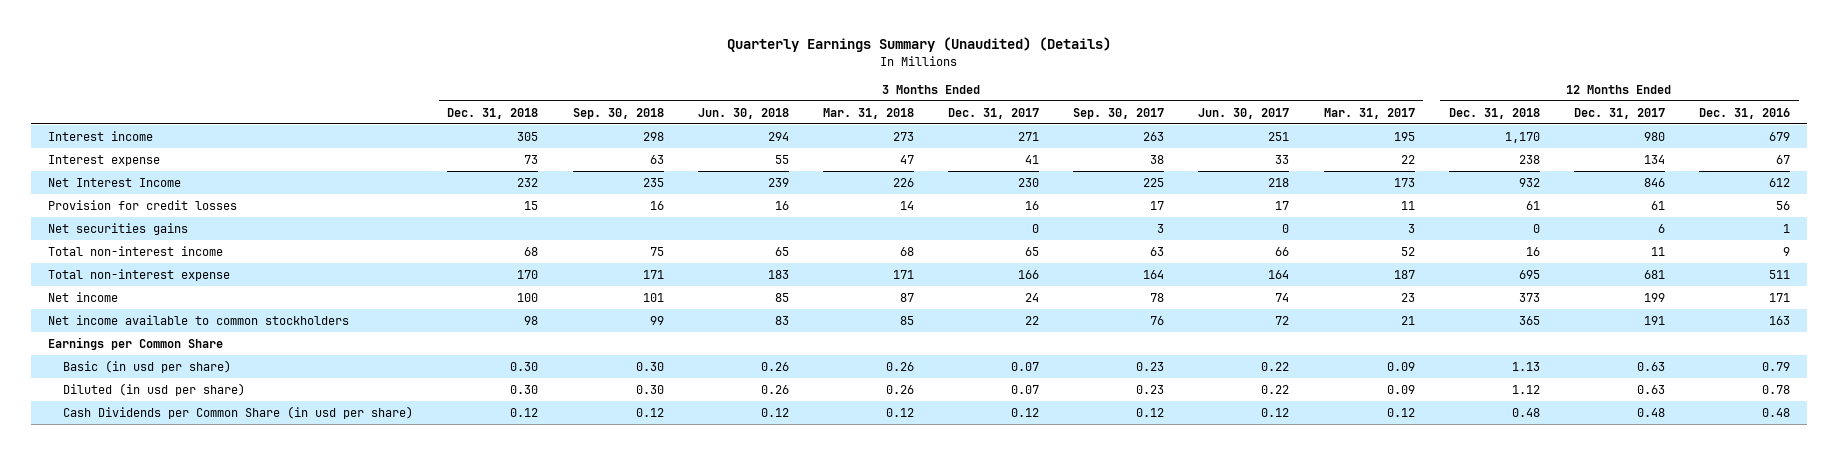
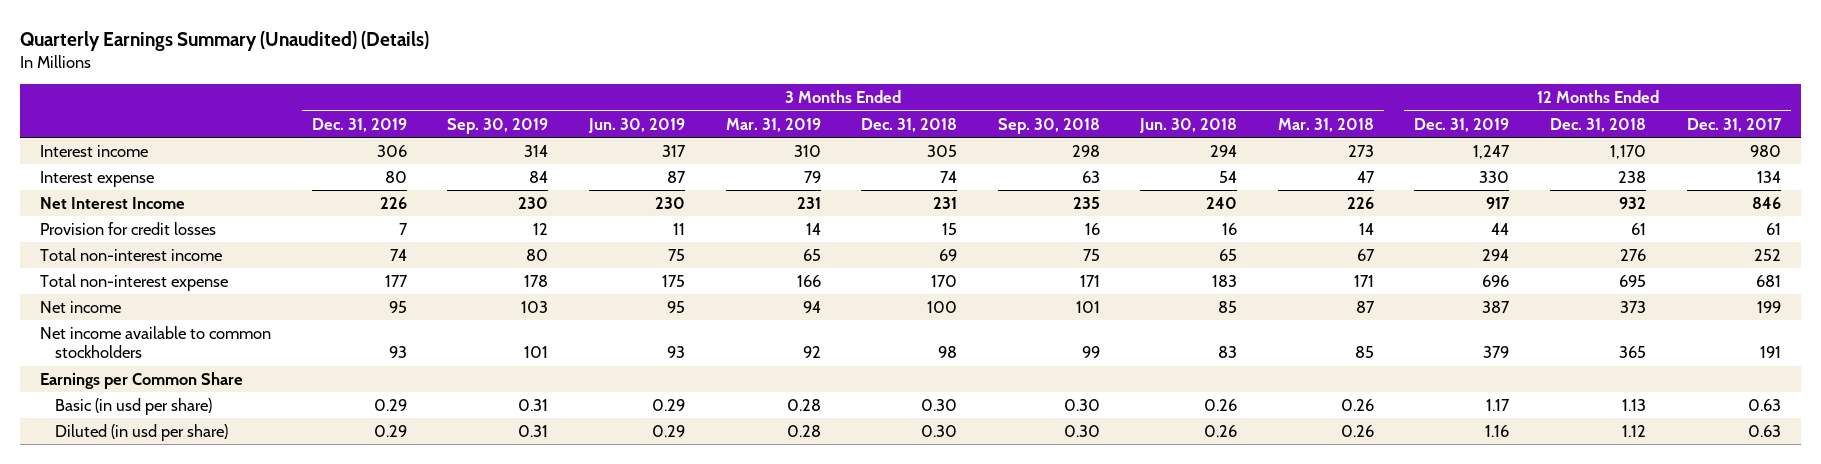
[948,107,1040,119] Dec. 31, 2017 -> none
[1073,107,1165,119] Sep. 30, 2017 -> none
[1198,107,1290,119] Jun. 30, 2017 -> none
[1323,107,1415,119] Mar. 31, 2017 -> none
[1699,107,1791,119] Dec. 31, 2016 -> none
none -> [311,117,407,132] Dec. 31, 2019
none -> [447,117,549,134] Sep. 30, 2019
none -> [588,117,686,133] Jun. 30, 2019
none -> [725,117,821,132] Mar. 31, 2019
none -> [1414,117,1510,132] Dec. 31, 2019
[524,154,539,164] 73 -> [940,171,958,184] 74
[774,154,789,164] 55 -> [1219,171,1238,184] 54
[517,177,539,187] 232 -> [933,197,958,210] 231
[767,177,789,187] 239 -> [1206,197,1238,210] 240
[47,222,188,235] Net securities gains -> none
[524,246,539,256] 68 -> [939,249,958,262] 69
[899,246,914,256] 68 -> [1356,249,1375,262] 67
[1525,246,1540,256] 16 -> [1620,249,1647,262] 276
[1650,246,1665,256] 11 -> [1753,249,1781,262] 252
[63,405,414,419] Cash Dividends per Common Share (in usd per share) -> none

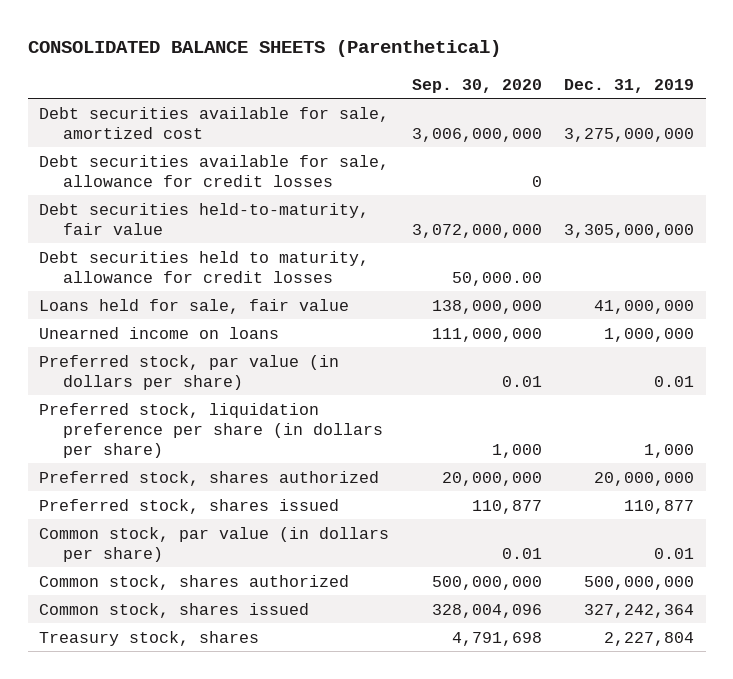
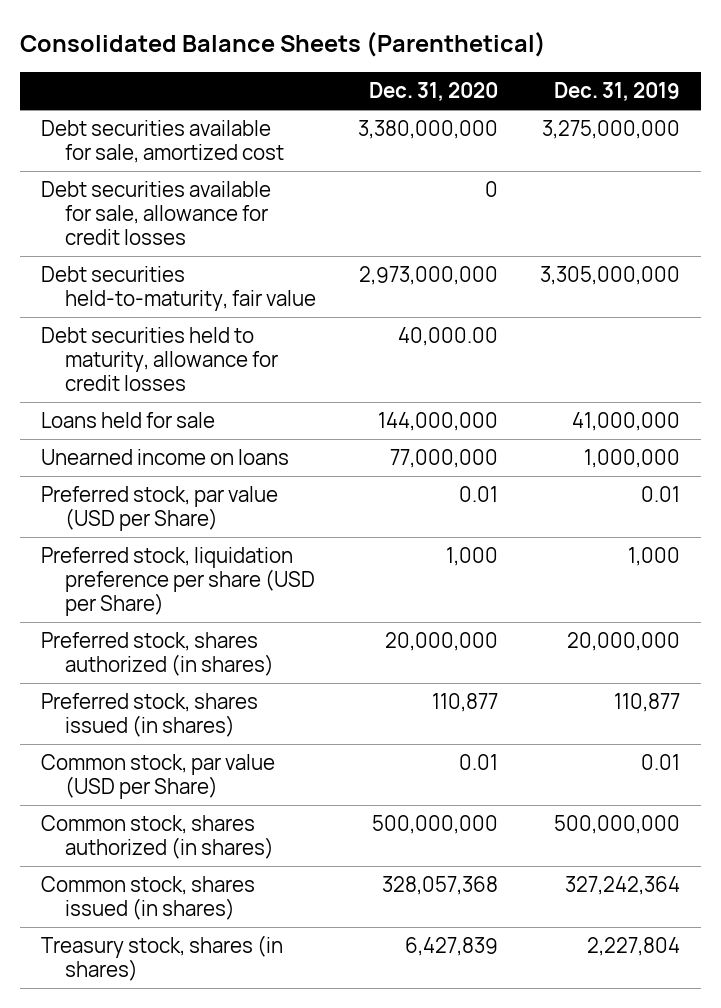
[27,40,501,58] CONSOLIDATED BALANCE SHEETS (Parenthetical) -> [20,31,547,57] Consolidated Balance Sheets (Parenthetical)
[411,78,542,93] Sep. 30, 2020 -> none
none -> [369,82,499,102] Dec. 31, 2020
[38,298,349,314] Loans held for sale, fair value -> [41,412,216,429] Loans held for sale
[38,354,339,390] Preferred stock, par value (in dollars per share) -> [41,486,279,532] Preferred stock, par value (USD per Share)
[38,402,383,458] Preferred stock, liquidation preference per share (in dollars per share) -> [41,547,316,617] Preferred stock, liquidation preference per share (USD per Share)
[38,470,379,486] Preferred stock, shares authorized -> [41,632,275,677] Preferred stock, shares authorized (in shares)
[38,498,339,514] Preferred stock, shares issued -> [41,693,259,738] Preferred stock, shares issued (in shares)
[38,526,389,562] Common stock, par value (in dollars per share) -> [41,754,276,800] Common stock, par value (USD per Share)
[38,574,349,590] Common stock, shares authorized -> [41,815,275,860] Common stock, shares authorized (in shares)
[38,602,309,618] Common stock, shares issued -> [41,876,256,921] Common stock, shares issued (in shares)
[38,630,259,646] Treasury stock, shares -> [41,935,284,982] Treasury stock, shares (in shares)

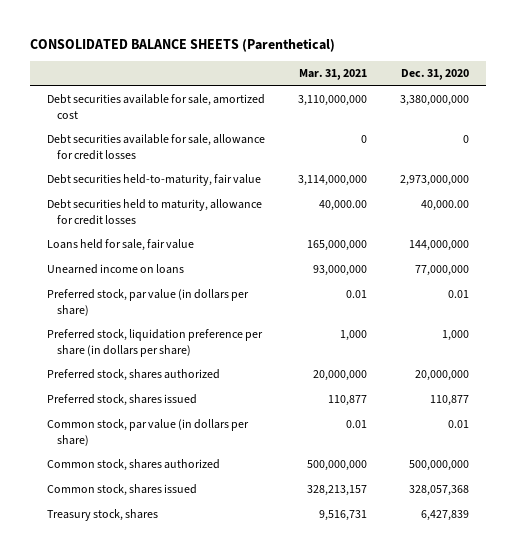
[20,31,547,57] Consolidated Balance Sheets (Parenthetical) -> [29,37,335,52] CONSOLIDATED BALANCE SHEETS (Parenthetical)
[553,82,680,102] Dec. 31, 2019 -> none
none -> [298,69,367,81] Mar. 31, 2021
[41,412,216,429] Loans held for sale -> [46,239,194,252] Loans held for sale, fair value
[41,486,279,532] Preferred stock, par value (USD per Share) -> [46,289,249,316] Preferred stock, par value (in dollars per share)
[41,547,316,617] Preferred stock, liquidation preference per share (USD per Share) -> [46,329,263,357] Preferred stock, liquidation preference per share (in dollars per share)
[41,632,275,677] Preferred stock, shares authorized (in shares) -> [46,369,220,382] Preferred stock, shares authorized
[41,693,259,738] Preferred stock, shares issued (in shares) -> [46,394,197,407] Preferred stock, shares issued
[41,754,276,800] Common stock, par value (USD per Share) -> [46,419,249,446] Common stock, par value (in dollars per share)
[41,815,275,860] Common stock, shares authorized (in shares) -> [46,459,220,472] Common stock, shares authorized
[41,876,256,921] Common stock, shares issued (in shares) -> [46,484,197,497] Common stock, shares issued
[41,935,284,982] Treasury stock, shares (in shares) -> [46,509,158,522] Treasury stock, shares

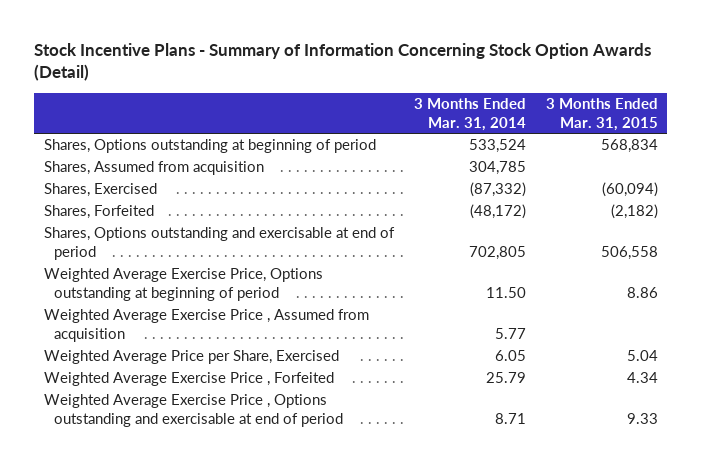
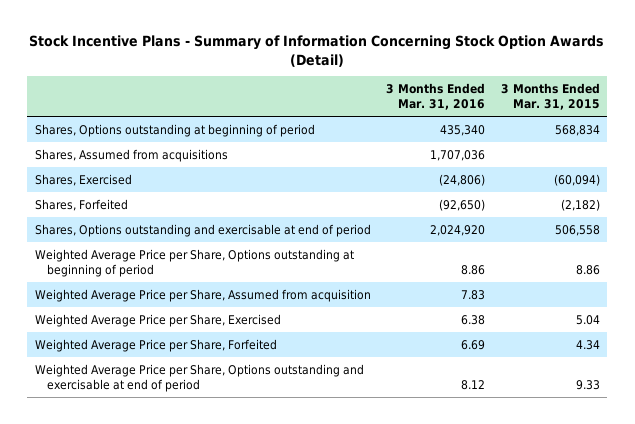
[413,98,526,131] 3 Months Ended Mar. 31, 2014 -> none
none -> [386,83,486,111] 3 Months Ended Mar. 31, 2016
[43,161,264,176] Shares, Assumed from acquisition -> [35,148,229,162] Shares, Assumed from acquisitions
[43,268,323,301] Weighted Average Exercise Price, Options outstanding at beginning of period -> [35,248,355,277] Weighted Average Price per Share, Options outstanding at beginning of period
[43,309,369,342] Weighted Average Exercise Price , Assumed from acquisition -> [35,288,372,302] Weighted Average Price per Share, Assumed from acquisition
[43,372,334,387] Weighted Average Exercise Price , Forfeited -> [35,338,278,352] Weighted Average Price per Share, Forfeited
[43,394,344,427] Weighted Average Exercise Price , Options outstanding and exercisable at end of period -> [35,363,365,392] Weighted Average Price per Share, Options outstanding and exercisable at end of period

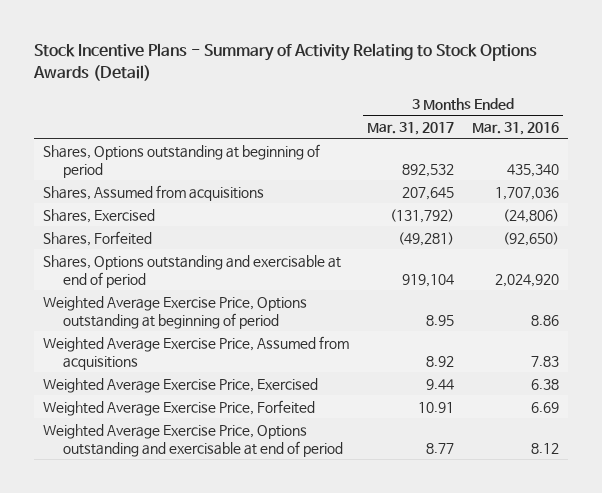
[29,35,605,67] Stock Incentive Plans - Summary of Information Concerning Stock Option Awards (Detail) -> [33,43,538,81] Stock Incentive Plans - Summary of Activity Relating to Stock Options Awards (Detail)
[500,83,600,111] 3 Months Ended Mar. 31, 2015 -> none
none -> [367,121,455,135] Mar. 31, 2017
[35,248,355,277] Weighted Average Price per Share, Options outstanding at beginning of period -> [43,295,308,329] Weighted Average Exercise Price, Options outstanding at beginning of period
[35,288,372,302] Weighted Average Price per Share, Assumed from acquisition -> [43,335,350,370] Weighted Average Exercise Price, Assumed from acquisitions
[35,313,282,327] Weighted Average Price per Share, Exercised -> [43,377,319,393] Weighted Average Exercise Price, Exercised
[35,338,278,352] Weighted Average Price per Share, Forfeited -> [43,399,316,416] Weighted Average Exercise Price, Forfeited
[35,363,365,392] Weighted Average Price per Share, Options outstanding and exercisable at end of period -> [43,423,343,457] Weighted Average Exercise Price, Options outstanding and exercisable at end of period

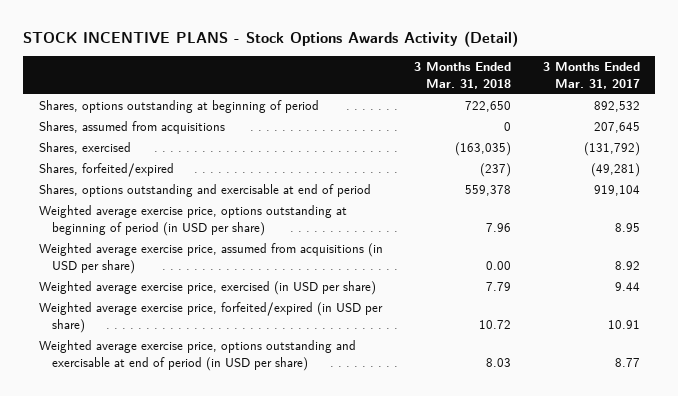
[33,43,538,81] Stock Incentive Plans - Summary of Activity Relating to Stock Options Awards (Detail) -> [22,31,518,48] STOCK INCENTIVE PLANS - Stock Options Awards Activity (Detail)
[471,121,559,135] Mar. 31, 2016 -> none
none -> [414,62,512,89] 3 Months Ended Mar. 31, 2018
[43,143,321,178] Shares, Options outstanding at beginning of period -> [38,99,319,113] Shares, options outstanding at beginning of period
[43,184,265,201] Shares, Assumed from acquisitions -> [38,120,225,134] Shares, assumed from acquisitions
[43,208,156,223] Shares, Exercised -> [38,141,131,154] Shares, exercised
[43,230,153,246] Shares, Forfeited -> [38,162,174,177] Shares, forfeited/expired
[43,254,342,288] Shares, Options outstanding and exercisable at end of period -> [38,183,371,197] Shares, options outstanding and exercisable at end of period
[43,295,308,329] Weighted Average Exercise Price, Options outstanding at beginning of period -> [38,204,347,236] Weighted average exercise price, options outstanding at beginning of period (in USD per share)
[43,335,350,370] Weighted Average Exercise Price, Assumed from acquisitions -> [38,242,383,274] Weighted average exercise price, assumed from acquisitions (in USD per share)
[43,377,319,393] Weighted Average Exercise Price, Exercised -> [38,280,376,295] Weighted average exercise price, exercised (in USD per share)
[43,399,316,416] Weighted Average Exercise Price, Forfeited -> [38,301,383,333] Weighted average exercise price, forfeited/expired (in USD per share)
[43,423,343,457] Weighted Average Exercise Price, Options outstanding and exercisable at end of period -> [38,339,356,371] Weighted average exercise price, options outstanding and exercisable at end of period (in USD per share)

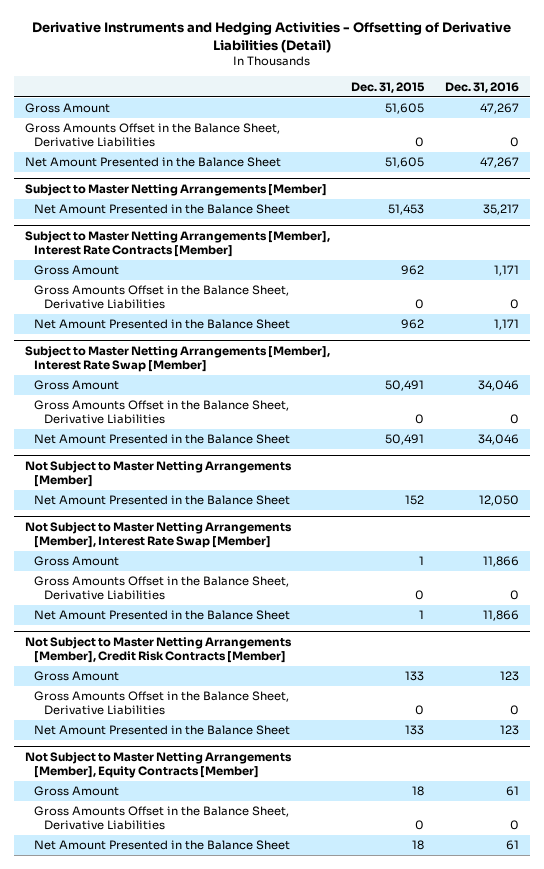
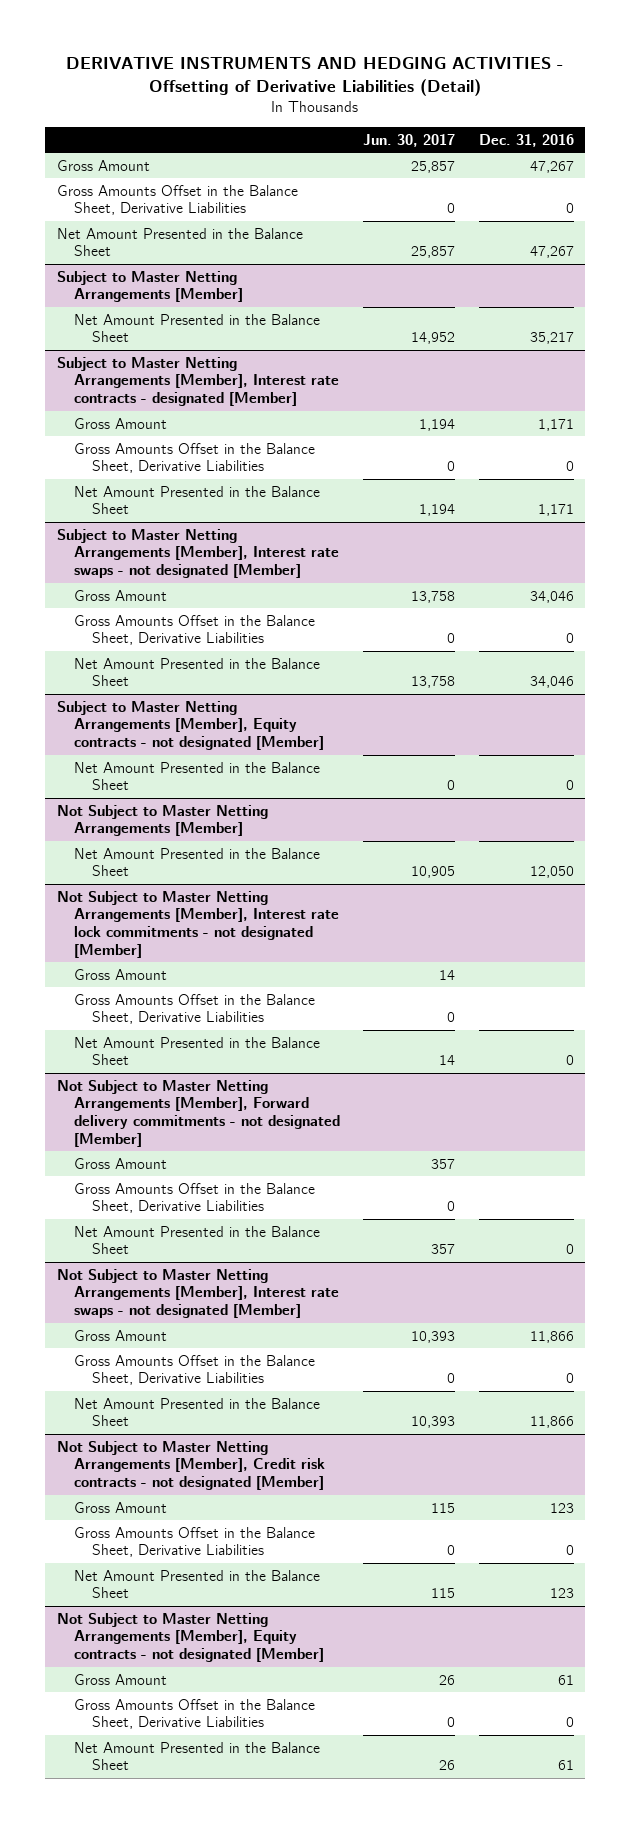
[31,21,511,53] Derivative Instruments and Hedging Activities - Offsetting of Derivative Liabilities (Detail) -> [66,56,564,96] DERIVATIVE INSTRUMENTS AND HEDGING ACTIVITIES - Offsetting of Derivative Liabilities (Detail)
[350,81,425,93] Dec. 31, 2015 -> none
none -> [363,133,456,147] Jun. 30, 2017
[24,231,330,257] Subject to Master Netting Arrangements [Member], Interest Rate Contracts [Member] -> [56,356,340,407] Subject to Master Netting Arrangements [Member], Interest rate contracts - designated [Member]
[24,346,330,372] Subject to Master Netting Arrangements [Member], Interest Rate Swap [Member] -> [56,528,340,579] Subject to Master Netting Arrangements [Member], Interest rate swaps - not designated [Member]
none -> [56,700,325,751] Subject to Master Netting Arrangements [Member], Equity contracts - not designated [Member]
none -> [74,761,321,791] Net Amount Presented in the Balance Sheet
none -> [56,890,340,958] Not Subject to Master Netting Arrangements [Member], Interest rate lock commitments - not designated [Member]
none -> [74,968,168,980] Gross Amount
none -> [74,993,316,1025] Gross Amounts Offset in the Balance Sheet, Derivative Liabilities
none -> [74,1036,321,1066] Net Amount Presented in the Balance Sheet
none -> [56,1079,341,1147] Not Subject to Master Netting Arrangements [Member], Forward delivery commitments - not designated [Member]
none -> [74,1157,168,1169] Gross Amount
none -> [74,1182,316,1214] Gross Amounts Offset in the Balance Sheet, Derivative Liabilities
none -> [74,1225,321,1255] Net Amount Presented in the Balance Sheet
[24,522,292,548] Not Subject to Master Netting Arrangements [Member], Interest Rate Swap [Member] -> [56,1268,340,1319] Not Subject to Master Netting Arrangements [Member], Interest rate swaps - not designated [Member]
[24,637,292,663] Not Subject to Master Netting Arrangements [Member], Credit Risk Contracts [Member] -> [56,1440,326,1491] Not Subject to Master Netting Arrangements [Member], Credit risk contracts - not designated [Member]
[24,752,292,778] Not Subject to Master Netting Arrangements [Member], Equity Contracts [Member] -> [56,1612,325,1663] Not Subject to Master Netting Arrangements [Member], Equity contracts - not designated [Member]

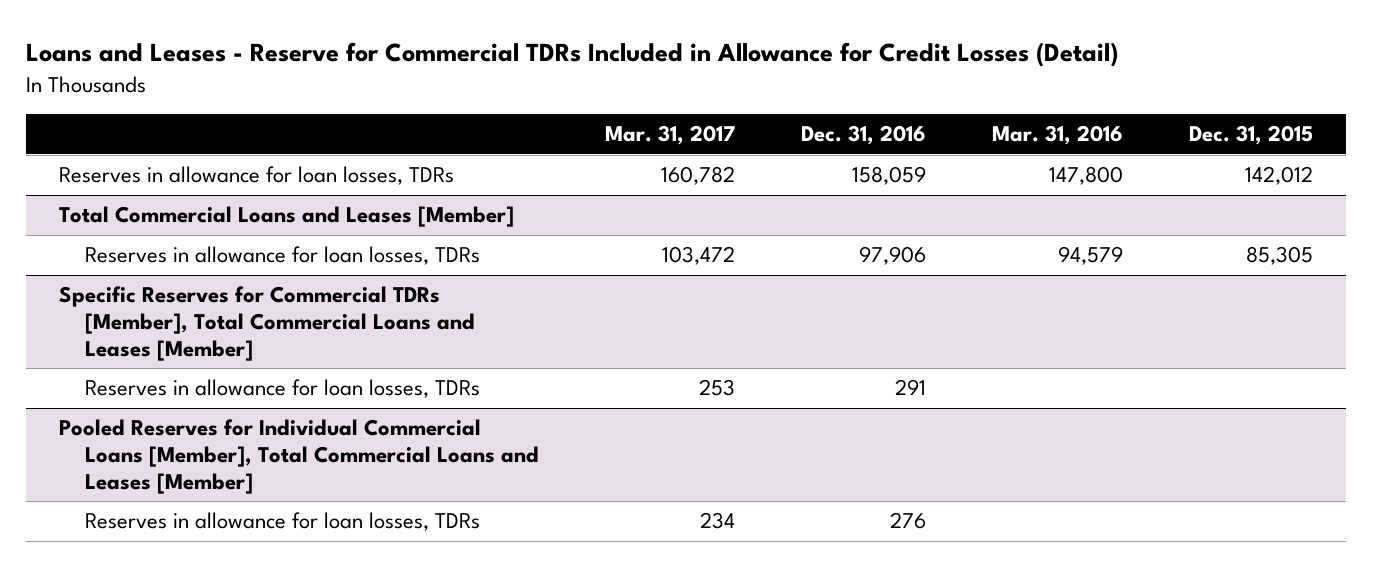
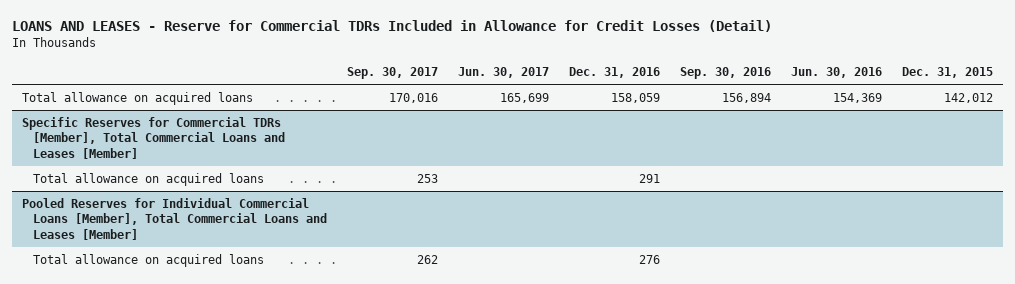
[26,42,1119,68] Loans and Leases - Reserve for Commercial TDRs Included in Allowance for Credit Losses (Detail) -> [11,19,772,32] LOANS AND LEASES - Reserve for Commercial TDRs Included in Allowance for Credit Losses (Detail)
[605,125,736,146] Mar. 31, 2017 -> none
[992,125,1124,146] Mar. 31, 2016 -> none
none -> [347,67,439,80] Sep. 30, 2017
none -> [458,67,550,79] Jun. 30, 2017
none -> [680,67,772,80] Sep. 30, 2016
none -> [791,67,883,79] Jun. 30, 2016
[59,206,515,228] Total Commercial Loans and Leases [Member] -> none
[85,246,481,266] Reserves in allowance for loan losses, TDRs -> none
[59,166,455,186] Reserves in allowance for loan losses, TDRs -> [21,91,253,105] Total allowance on acquired loans
[85,379,481,399] Reserves in allowance for loan losses, TDRs -> [33,172,265,186] Total allowance on acquired loans
[85,512,481,532] Reserves in allowance for loan losses, TDRs -> [33,253,265,267] Total allowance on acquired loans

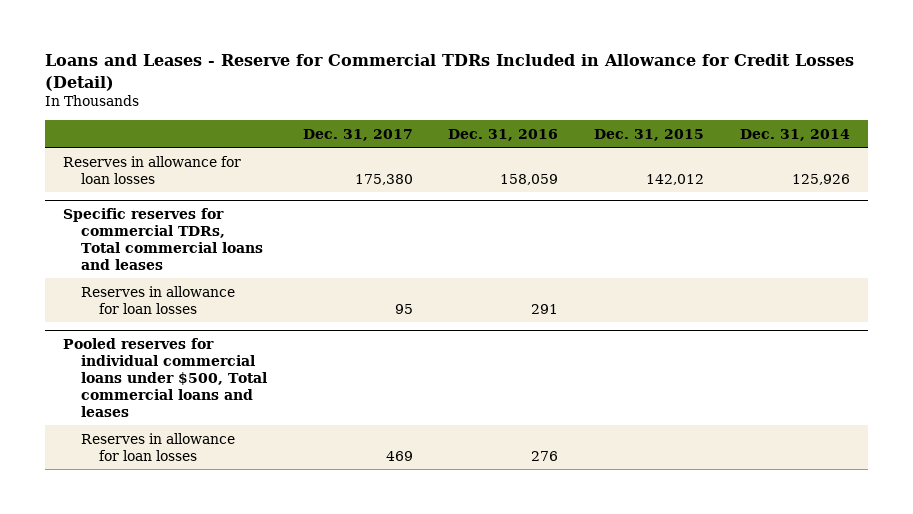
[11,19,772,32] LOANS AND LEASES - Reserve for Commercial TDRs Included in Allowance for Credit Losses (Detail) -> [44,54,854,91] Loans and Leases - Reserve for Commercial TDRs Included in Allowance for Credit Losses (Detail)
[347,67,439,80] Sep. 30, 2017 -> none
[458,67,550,79] Jun. 30, 2017 -> none
[680,67,772,80] Sep. 30, 2016 -> none
[791,67,883,79] Jun. 30, 2016 -> none
none -> [302,128,413,141] Dec. 31, 2017
none -> [740,128,851,141] Dec. 31, 2014
[21,91,253,105] Total allowance on acquired loans -> [62,155,241,184] Reserves in allowance for loan losses
[21,116,286,159] Specific Reserves for Commercial TDRs [Member], Total Commercial Loans and Leases [Member] -> [62,208,263,270] Specific reserves for commercial TDRs, Total commercial loans and leases
[33,172,265,186] Total allowance on acquired loans -> [80,285,235,314] Reserves in allowance for loan losses
[21,197,328,240] Pooled Reserves for Individual Commercial Loans [Member], Total Commercial Loans and Leases [Member] -> [62,338,267,417] Pooled reserves for individual commercial loans under $500, Total commercial loans and leases
[33,253,265,267] Total allowance on acquired loans -> [80,432,235,461] Reserves in allowance for loan losses

